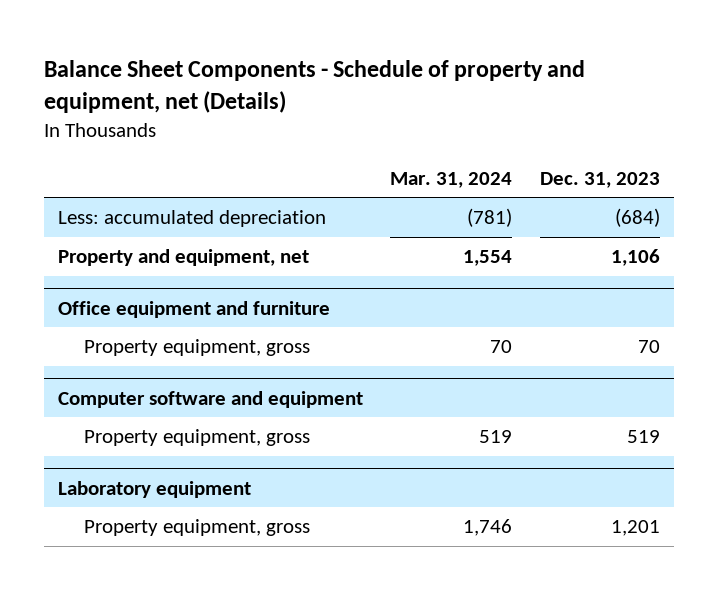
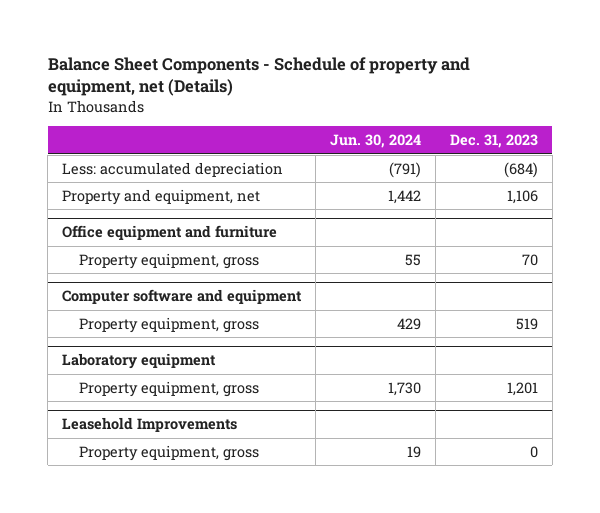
[390,171,513,188] Mar. 31, 2024 -> none
none -> [330,134,422,149] Jun. 30, 2024
none -> [62,417,238,433] Leasehold Improvements
none -> [79,444,260,461] Property equipment, gross

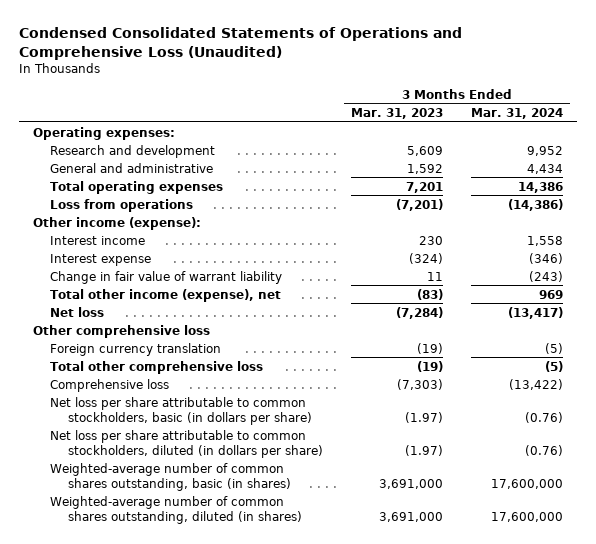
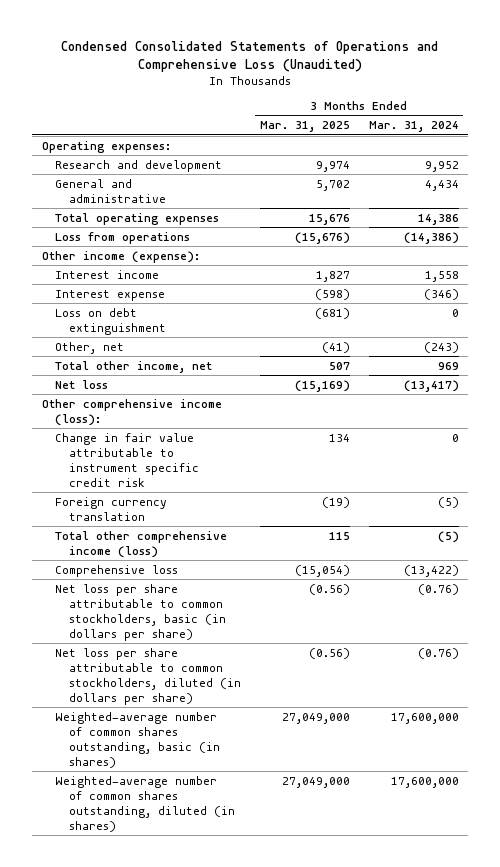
[351,108,444,120] Mar. 31, 2023 -> none
none -> [259,121,350,133] Mar. 31, 2025
none -> [55,307,167,335] Loss on debt extinguishment
[50,270,283,284] Change in fair value of warrant liability -> [55,341,125,354] Other, net
[50,288,282,302] Total other income (expense), net -> [55,360,213,373] Total other income, net
[33,324,211,338] Other comprehensive loss -> [41,398,222,426] Other comprehensive income (loss):
none -> [55,432,200,487] Change in fair value attributable to instrument specific credit risk
[50,360,264,374] Total other comprehensive loss -> [55,530,228,558] Total other comprehensive income (loss)

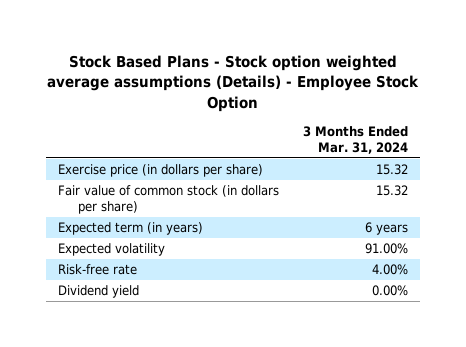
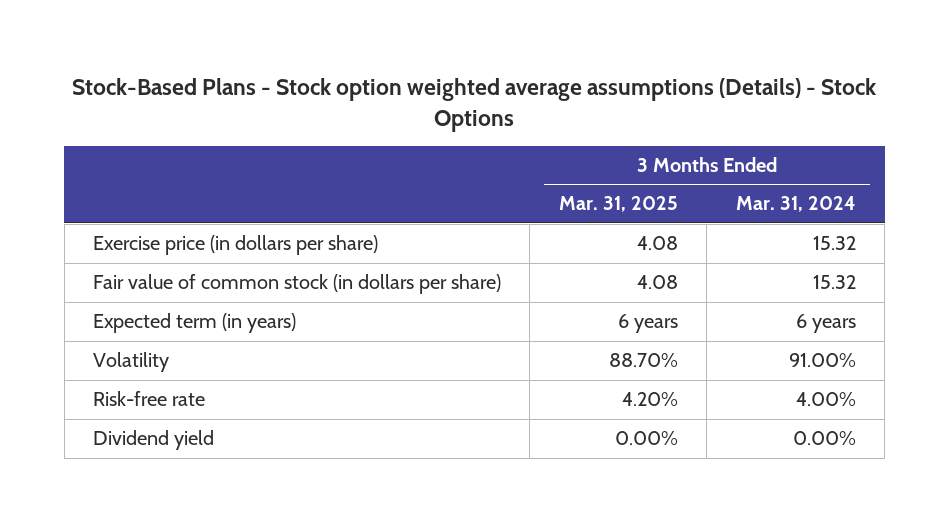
[47,54,420,112] Stock Based Plans - Stock option weighted average assumptions (Details) - Employee Stock Option -> [72,77,878,132] Stock-Based Plans - Stock option weighted average assumptions (Details) - Stock Options
none -> [558,196,678,213] Mar. 31, 2025
[58,243,166,257] Expected volatility -> [93,352,170,373] Volatility

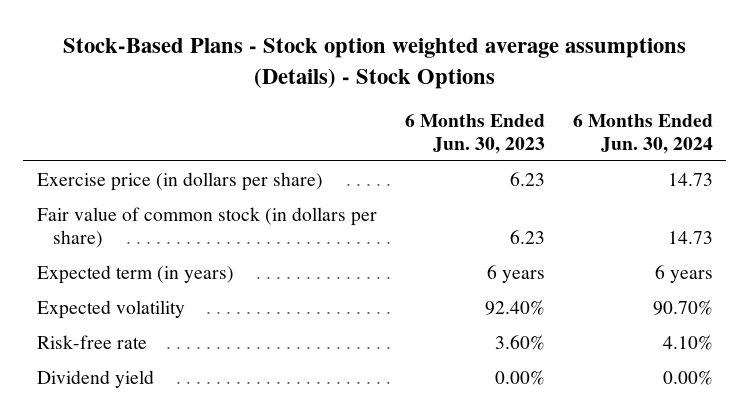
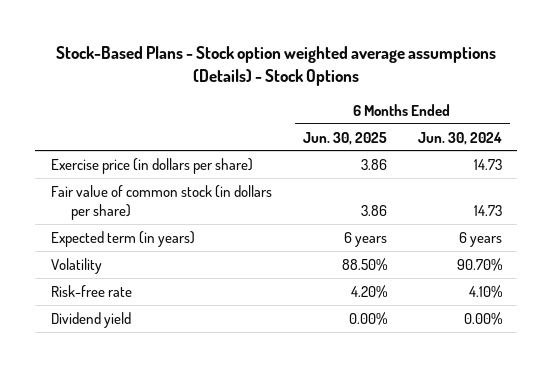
[404,114,545,155] 6 Months Ended Jun. 30, 2023 -> none
none -> [302,131,387,145] Jun. 30, 2025
[37,299,186,319] Expected volatility -> [50,257,102,274] Volatility

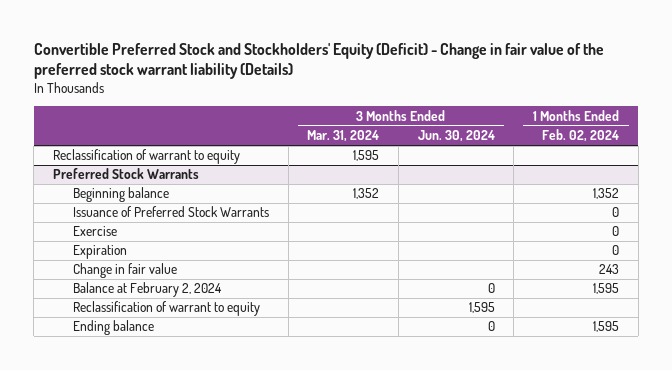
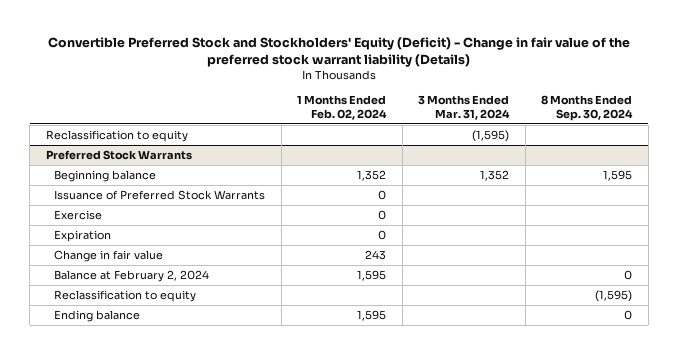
[417,130,495,143] Jun. 30, 2024 -> none
none -> [541,95,634,121] 8 Months Ended Sep. 30, 2024
[53,149,241,165] Reclassification of warrant to equity -> [45,129,188,142] Reclassification to equity
[353,150,380,162] 1,595 -> [472,129,510,142] (1,595)
[72,301,260,317] Reclassification of warrant to equity -> [54,289,197,302] Reclassification to equity

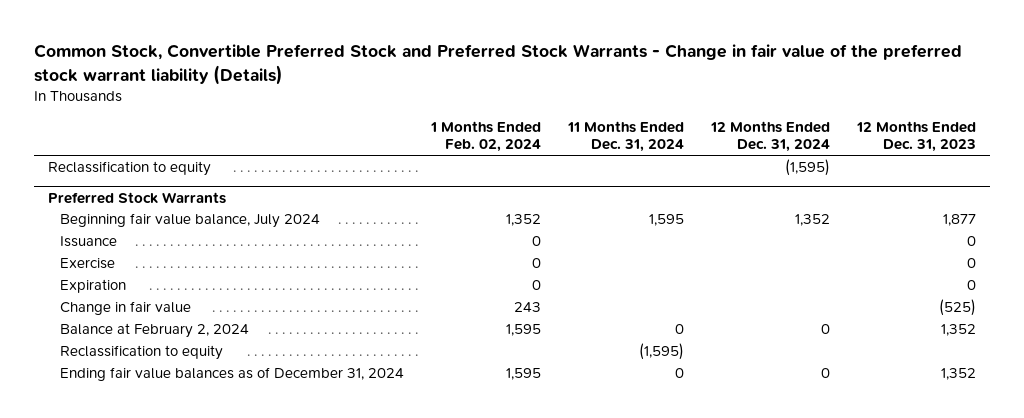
[47,37,630,68] Convertible Preferred Stock and Stockholders' Equity (Deficit) - Change in fair value of the preferred stock warrant liability (Details) -> [34,44,963,85] Common Stock, Convertible Preferred Stock and Preferred Stock Warrants - Change in fair value of the preferred stock warrant liability (Details)
[418,95,511,120] 3 Months Ended Mar. 31, 2024 -> none
[541,95,634,121] 8 Months Ended Sep. 30, 2024 -> none
none -> [567,120,685,153] 11 Months Ended Dec. 31, 2024
none -> [710,120,831,153] 12 Months Ended Dec. 31, 2024
none -> [856,120,977,153] 12 Months Ended Dec. 31, 2023
[54,169,157,182] Beginning balance -> [60,212,321,228] Beginning fair value balance, July 2024
[54,189,266,200] Issuance of Preferred Stock Warrants -> [60,235,118,247] Issuance
[54,309,141,322] Ending balance -> [60,366,405,381] Ending fair value balances as of December 31, 2024

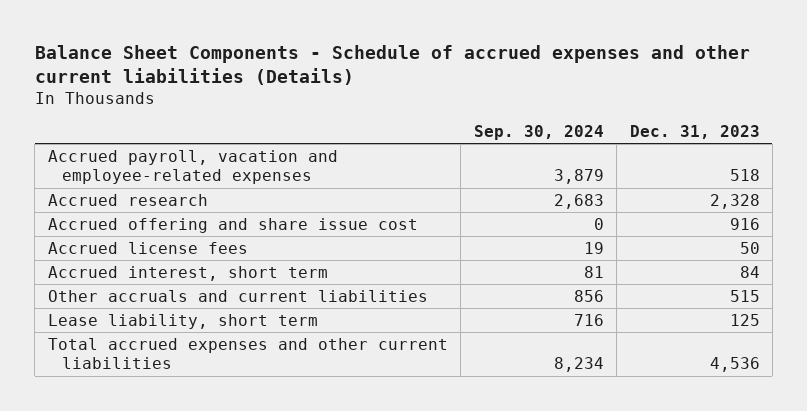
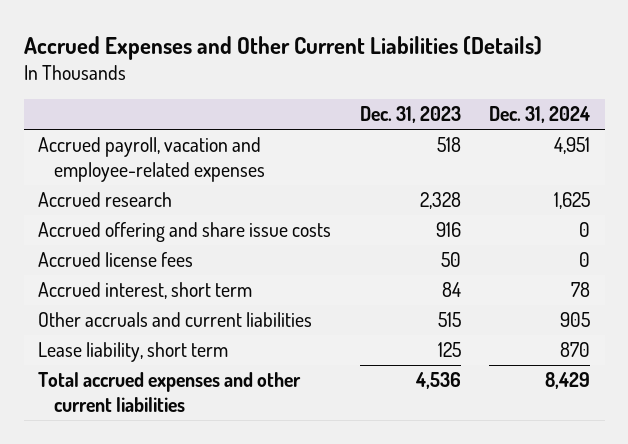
[34,44,750,85] Balance Sheet Components - Schedule of accrued expenses and other current liabilities (Details) -> [23,35,542,60] Accrued Expenses and Other Current Liabilities (Details)
[473,124,604,140] Sep. 30, 2024 -> none
none -> [489,106,591,124] Dec. 31, 2024
[47,217,418,233] Accrued offering and share issue cost -> [37,222,331,243] Accrued offering and share issue costs

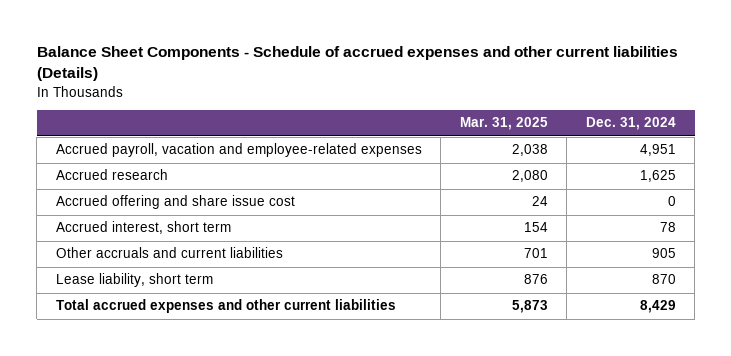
[23,35,542,60] Accrued Expenses and Other Current Liabilities (Details) -> [36,46,678,82] Balance Sheet Components - Schedule of accrued expenses and other current liabilities (Details)
[359,106,461,124] Dec. 31, 2023 -> none
none -> [459,117,548,131] Mar. 31, 2025
[37,252,193,268] Accrued license fees -> none
[37,222,331,243] Accrued offering and share issue costs -> [55,195,295,210] Accrued offering and share issue cost

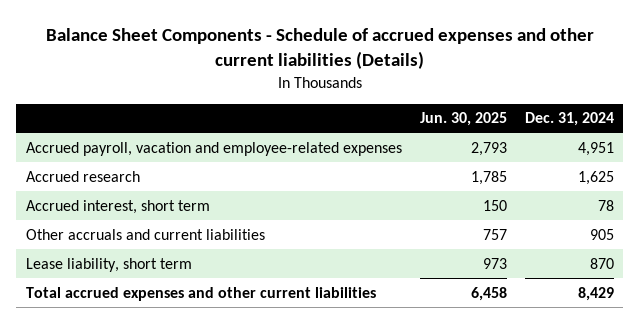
[459,117,548,131] Mar. 31, 2025 -> none
none -> [419,112,507,127] Jun. 30, 2025
[55,195,295,210] Accrued offering and share issue cost -> none

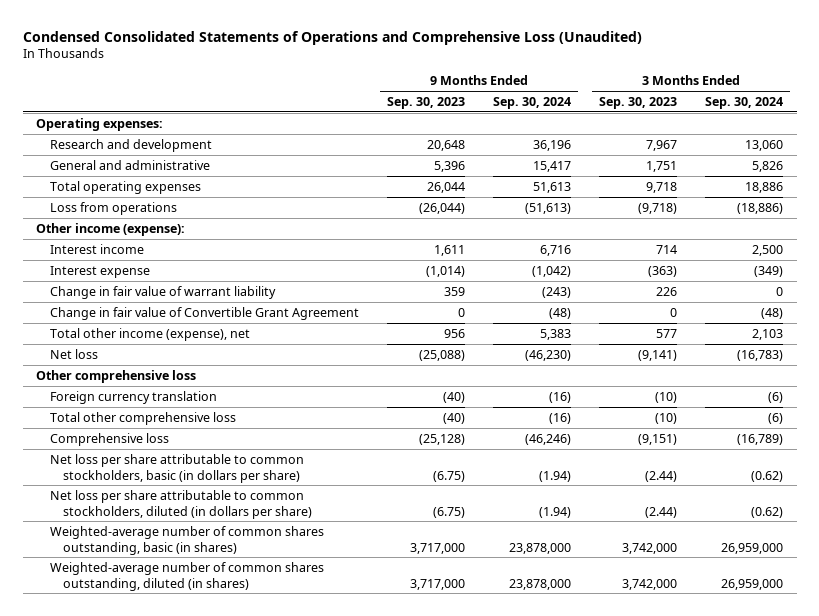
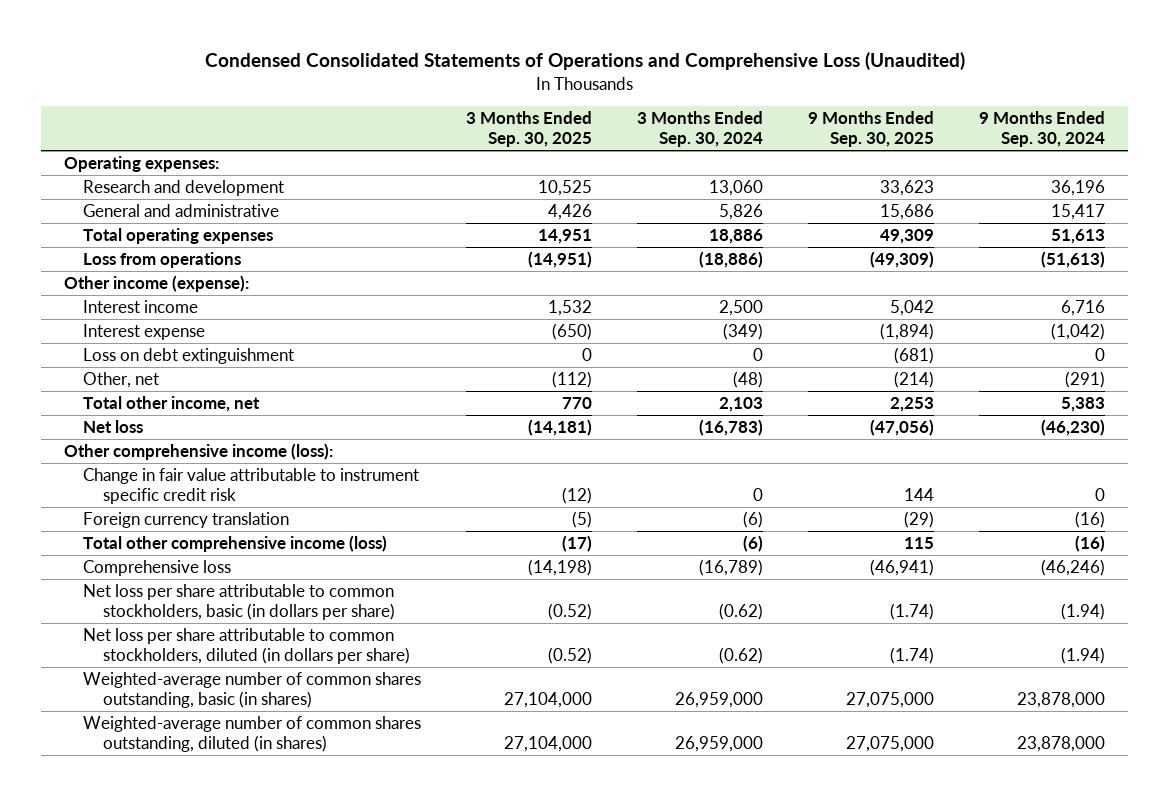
[386,96,465,109] Sep. 30, 2023 -> none
[598,96,677,109] Sep. 30, 2023 -> none
none -> [466,111,593,148] 3 Months Ended Sep. 30, 2025
none -> [808,111,935,148] 9 Months Ended Sep. 30, 2025
[49,285,276,299] Change in fair value of warrant liability -> none
[49,306,359,320] Change in fair value of Convertible Grant Agreement -> none
none -> [83,348,295,365] Loss on debt extinguishment
none -> [83,372,160,389] Other, net
[49,327,250,341] Total other income (expense), net -> [83,396,261,413] Total other income, net
[36,369,197,383] Other comprehensive loss -> [63,443,333,461] Other comprehensive income (loss):
none -> [83,468,420,505] Change in fair value attributable to instrument specific credit risk
[49,411,236,425] Total other comprehensive loss -> [83,535,388,553] Total other comprehensive income (loss)

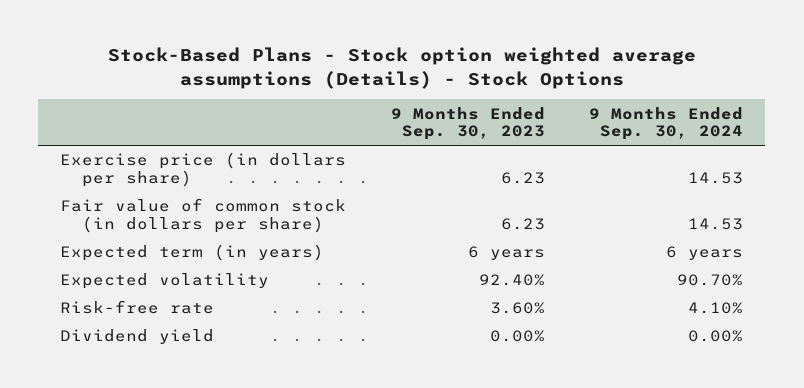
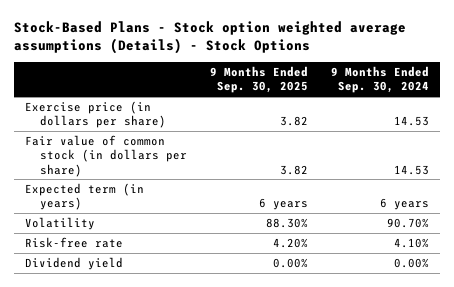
[390,106,545,141] 9 Months Ended Sep. 30, 2023 -> none
none -> [210,65,309,94] 9 Months Ended Sep. 30, 2025
[60,273,270,290] Expected volatility -> [25,216,96,230] Volatility

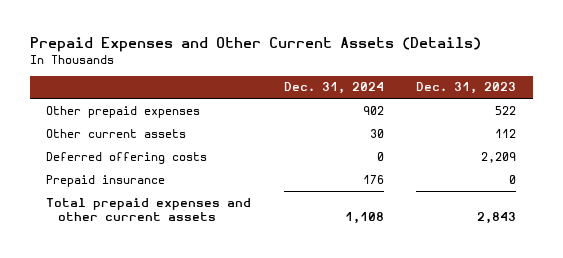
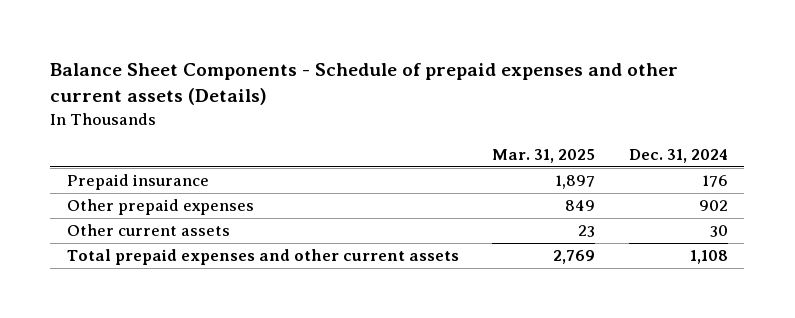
[30,37,482,53] Prepaid Expenses and Other Current Assets (Details) -> [50,63,679,106] Balance Sheet Components - Schedule of prepaid expenses and other current assets (Details)
[416,82,517,95] Dec. 31, 2023 -> none
none -> [492,149,596,164] Mar. 31, 2025
[46,174,166,187] Prepaid insurance -> [67,174,210,191] Prepaid insurance
[46,151,208,164] Deferred offering costs -> none

